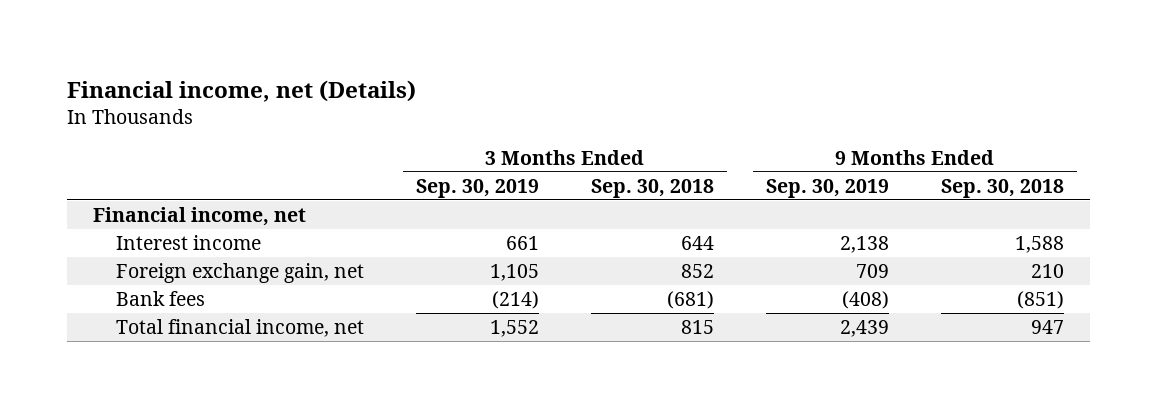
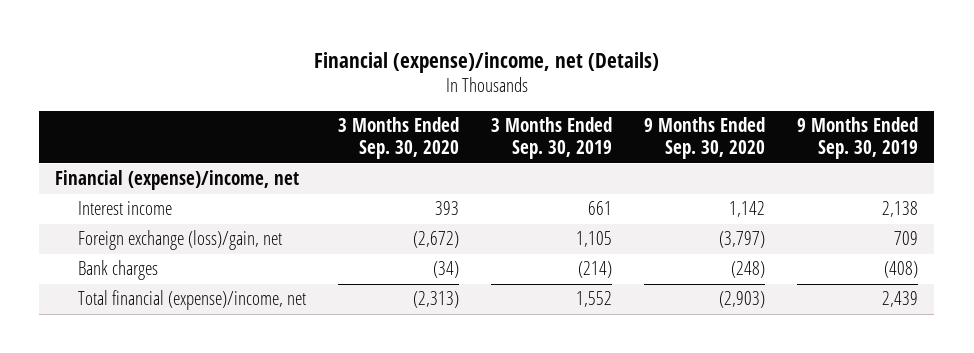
[67,79,417,102] Financial income, net (Details) -> [313,51,659,73] Financial (expense)/income, net (Details)
[590,178,714,198] Sep. 30, 2018 -> none
[941,178,1065,198] Sep. 30, 2018 -> none
none -> [337,116,459,160] 3 Months Ended Sep. 30, 2020
none -> [644,116,766,160] 9 Months Ended Sep. 30, 2020
[93,206,307,226] Financial income, net -> [55,170,300,191] Financial (expense)/income, net
[115,262,364,283] Foreign exchange gain, net -> [77,230,282,251] Foreign exchange (loss)/gain, net
[115,290,205,306] Bank fees -> [77,260,158,281] Bank charges
[115,318,364,337] Total financial income, net -> [77,290,306,311] Total financial (expense)/income, net

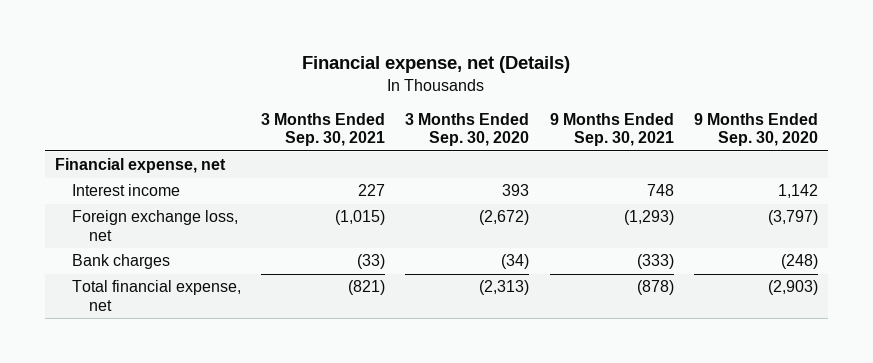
[313,51,659,73] Financial (expense)/income, net (Details) -> [302,56,571,74] Financial expense, net (Details)
[490,116,612,160] 3 Months Ended Sep. 30, 2019 -> none
[797,116,919,160] 9 Months Ended Sep. 30, 2019 -> none
none -> [261,112,386,147] 3 Months Ended Sep. 30, 2021
none -> [549,112,674,147] 9 Months Ended Sep. 30, 2021
[55,170,300,191] Financial (expense)/income, net -> [54,158,226,174] Financial expense, net
[77,230,282,251] Foreign exchange (loss)/gain, net -> [71,210,238,241] Foreign exchange loss, net
[77,290,306,311] Total financial (expense)/income, net -> [71,280,241,311] Total financial expense, net

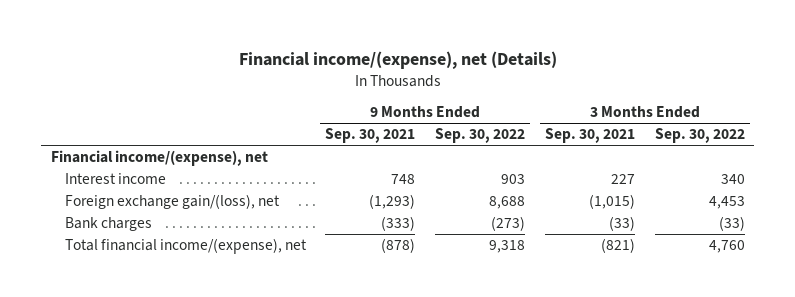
[302,56,571,74] Financial expense, net (Details) -> [238,50,557,69] Financial income/(expense), net (Details)
[405,112,530,147] 3 Months Ended Sep. 30, 2020 -> none
[694,112,819,147] 9 Months Ended Sep. 30, 2020 -> none
none -> [435,128,526,144] Sep. 30, 2022
none -> [654,128,745,144] Sep. 30, 2022
[54,158,226,174] Financial expense, net -> [50,150,268,167] Financial income/(expense), net
[71,210,238,241] Foreign exchange loss, net -> [64,194,280,210] Foreign exchange gain/(loss), net
[71,280,241,311] Total financial expense, net -> [64,238,307,255] Total financial income/(expense), net

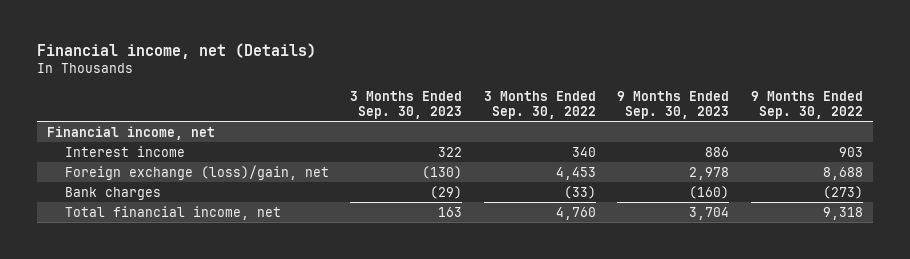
[238,50,557,69] Financial income/(expense), net (Details) -> [36,43,316,60] Financial income, net (Details)
[325,128,416,144] Sep. 30, 2021 -> none
[544,128,635,144] Sep. 30, 2021 -> none
none -> [350,90,463,120] 3 Months Ended Sep. 30, 2023
none -> [617,90,730,120] 9 Months Ended Sep. 30, 2023
[50,150,268,167] Financial income/(expense), net -> [47,125,216,140] Financial income, net
[64,194,280,210] Foreign exchange gain/(loss), net -> [64,164,329,180] Foreign exchange (loss)/gain, net
[64,238,307,255] Total financial income/(expense), net -> [64,205,281,220] Total financial income, net

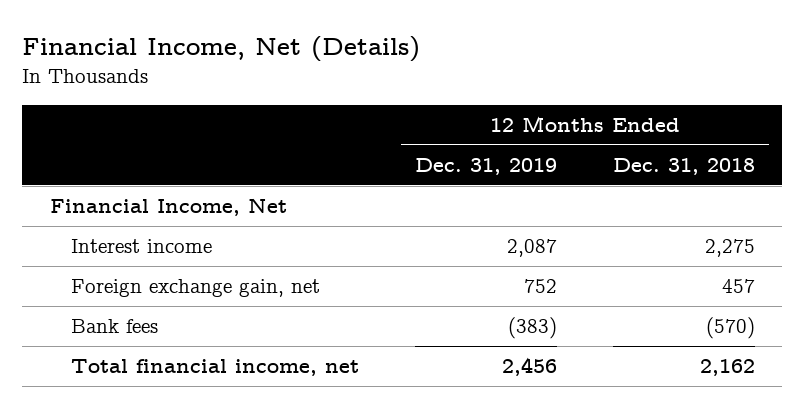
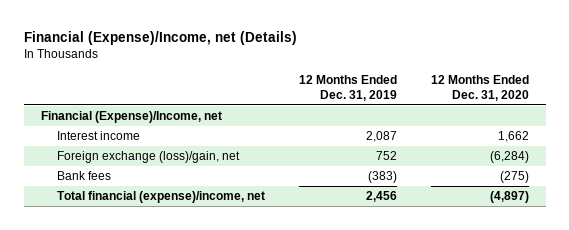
[22,35,421,62] Financial Income, Net (Details) -> [23,31,297,46] Financial (Expense)/Income, net (Details)
[612,157,755,175] Dec. 31, 2018 -> none
none -> [430,75,529,102] 12 Months Ended Dec. 31, 2020
[50,198,288,217] Financial Income, Net -> [40,111,222,124] Financial (Expense)/Income, net
[71,279,321,298] Foreign exchange gain, net -> [56,151,240,164] Foreign exchange (loss)/gain, net
[71,359,360,377] Total financial income, net -> [56,191,265,204] Total financial (expense)/income, net

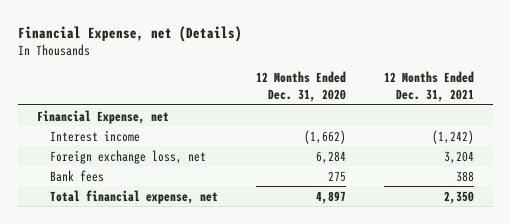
[23,31,297,46] Financial (Expense)/Income, net (Details) -> [17,25,242,42] Financial Expense, net (Details)
[298,75,397,102] 12 Months Ended Dec. 31, 2019 -> none
none -> [384,71,475,102] 12 Months Ended Dec. 31, 2021
[40,111,222,124] Financial (Expense)/Income, net -> [36,109,169,124] Financial Expense, net
[497,131,529,143] 1,662 -> [303,129,346,144] (1,662)
[56,151,240,164] Foreign exchange (loss)/gain, net -> [49,149,206,164] Foreign exchange loss, net
[489,151,529,164] (6,284) -> [315,150,346,164] 6,284
[499,171,529,184] (275) -> [327,170,346,182] 275
[56,191,265,204] Total financial (expense)/income, net -> [49,189,218,204] Total financial expense, net
[489,191,529,204] (4,897) -> [315,190,346,204] 4,897

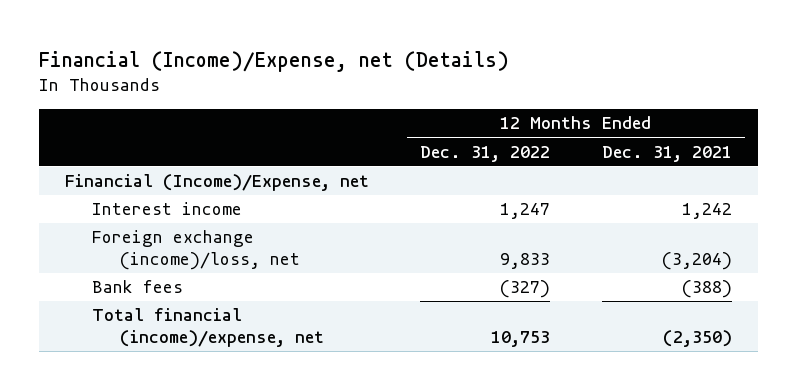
[17,25,242,42] Financial Expense, net (Details) -> [38,50,509,72] Financial (Income)/Expense, net (Details)
[255,71,346,102] 12 Months Ended Dec. 31, 2020 -> none
none -> [420,145,551,162] Dec. 31, 2022
[36,109,169,124] Financial Expense, net -> [64,174,369,192] Financial (Income)/Expense, net
[432,129,475,144] (1,242) -> [681,203,732,220] 1,242
[49,149,206,164] Foreign exchange loss, net -> [92,230,300,271] Foreign exchange (income)/loss, net
[444,150,475,164] 3,204 -> [661,252,732,271] (3,204)
[456,170,475,182] 388 -> [681,280,732,299] (388)
[49,189,218,204] Total financial expense, net -> [92,308,324,348] Total financial (income)/expense, net
[444,190,475,204] 2,350 -> [662,330,732,348] (2,350)

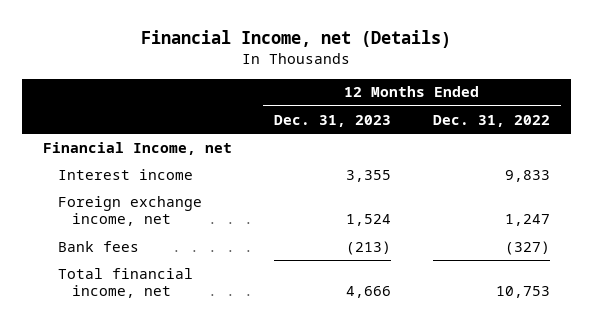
[38,50,509,72] Financial (Income)/Expense, net (Details) -> [141,30,452,49] Financial Income, net (Details)
[601,145,732,162] Dec. 31, 2021 -> none
none -> [273,114,391,127] Dec. 31, 2023
[64,174,369,192] Financial (Income)/Expense, net -> [42,141,232,155] Financial Income, net
[500,203,551,220] 1,247 -> [505,169,551,182] 9,833
[92,230,300,271] Foreign exchange (income)/loss, net -> [57,195,202,227] Foreign exchange income, net
[500,253,551,270] 9,833 -> [505,214,551,227] 1,247
[92,308,324,348] Total financial (income)/expense, net -> [57,267,193,299] Total financial income, net

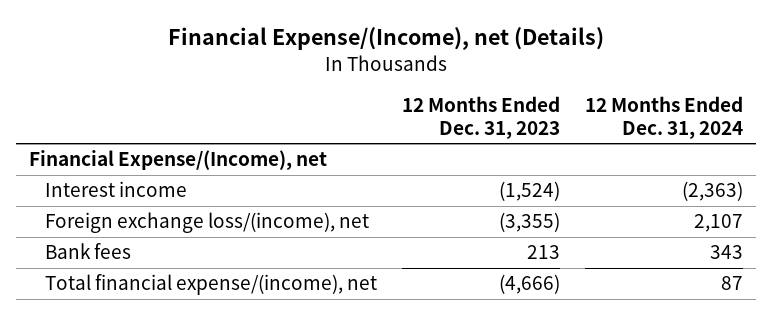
[141,30,452,49] Financial Income, net (Details) -> [167,27,604,51] Financial Expense/(Income), net (Details)
[433,114,551,127] Dec. 31, 2022 -> none
none -> [585,96,744,139] 12 Months Ended Dec. 31, 2024
[42,141,232,155] Financial Income, net -> [28,150,327,171] Financial Expense/(Income), net
[345,169,391,182] 3,355 -> [499,181,561,202] (1,524)
[57,195,202,227] Foreign exchange income, net -> [45,212,370,234] Foreign exchange loss/(income), net
[345,214,391,227] 1,524 -> [499,212,561,233] (3,355)
[345,240,391,255] (213) -> [527,245,561,260] 213
[57,267,193,299] Total financial income, net -> [45,274,378,296] Total financial expense/(income), net
[345,286,391,299] 4,666 -> [499,274,561,295] (4,666)

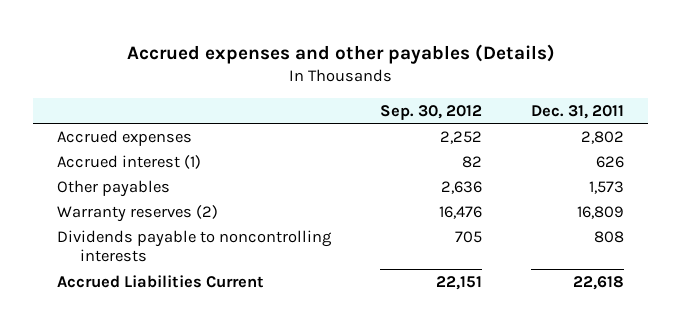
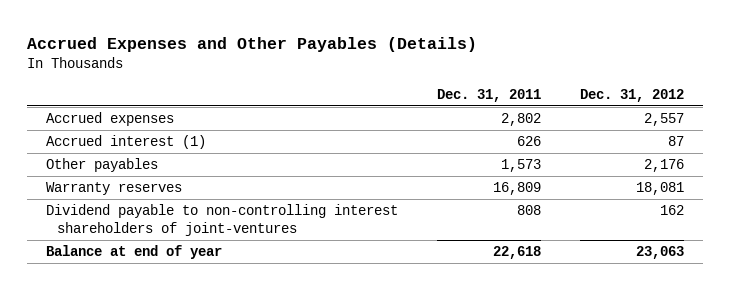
[126,43,555,64] Accrued expenses and other payables (Details) -> [27,37,478,53] Accrued Expenses and Other Payables (Details)
[380,104,483,120] Sep. 30, 2012 -> none
none -> [579,88,684,102] Dec. 31, 2012
[57,204,219,222] Warranty reserves (2) -> [46,182,183,196] Warranty reserves
[57,229,333,263] Dividends payable to noncontrolling interests -> [46,204,399,237] Dividend payable to non-controlling interest shareholders of joint-ventures
[57,274,265,288] Accrued Liabilities Current -> [46,245,223,260] Balance at end of year

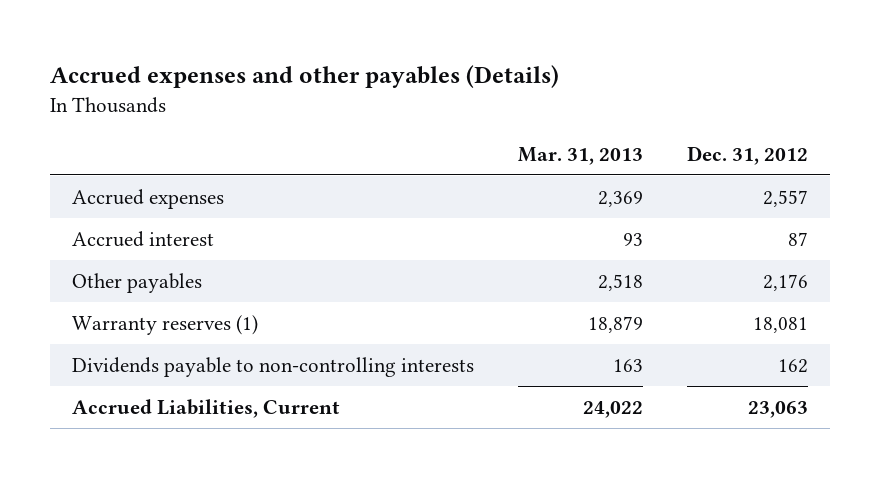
[27,37,478,53] Accrued Expenses and Other Payables (Details) -> [50,65,560,89] Accrued expenses and other payables (Details)
[437,88,542,102] Dec. 31, 2011 -> none
none -> [518,146,644,165] Mar. 31, 2013
[46,135,207,150] Accrued interest (1) -> [72,230,215,247] Accrued interest
[46,182,183,196] Warranty reserves -> [72,314,259,335] Warranty reserves (1)
[46,204,399,237] Dividend payable to non-controlling interest shareholders of joint-ventures -> [72,356,475,377] Dividends payable to non-controlling interests
[46,245,223,260] Balance at end of year -> [72,398,341,418] Accrued Liabilities, Current

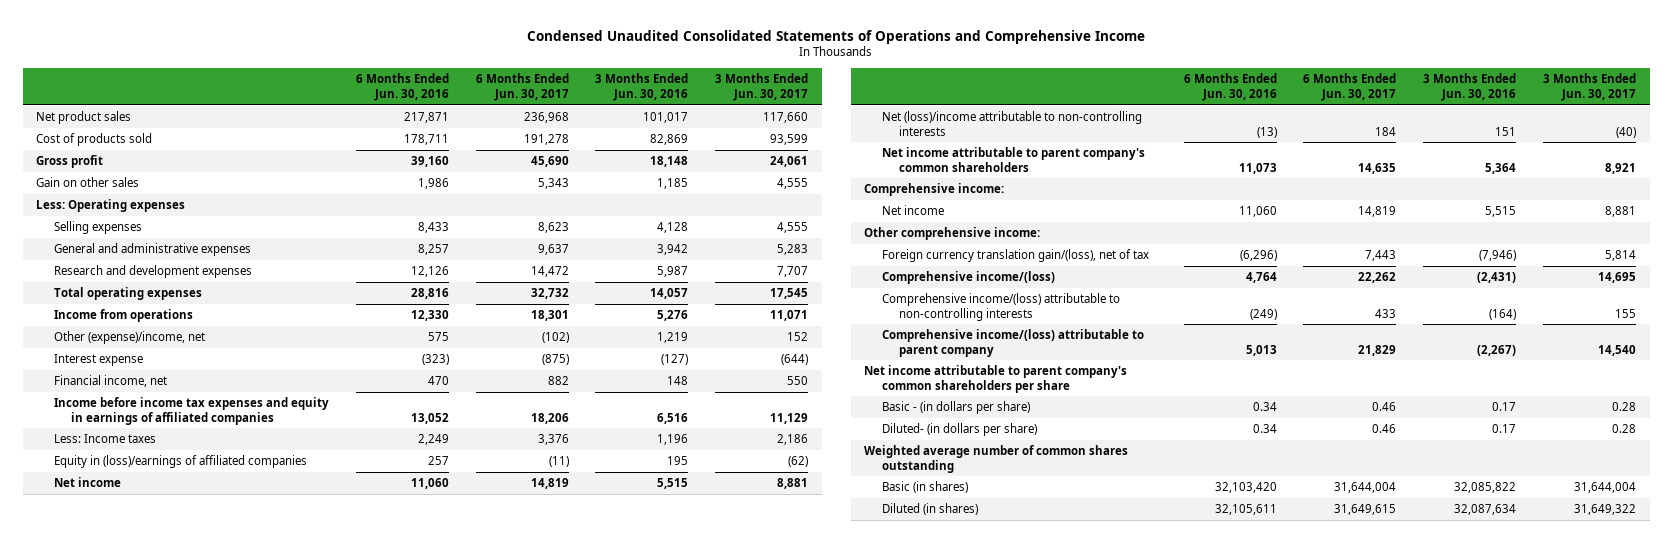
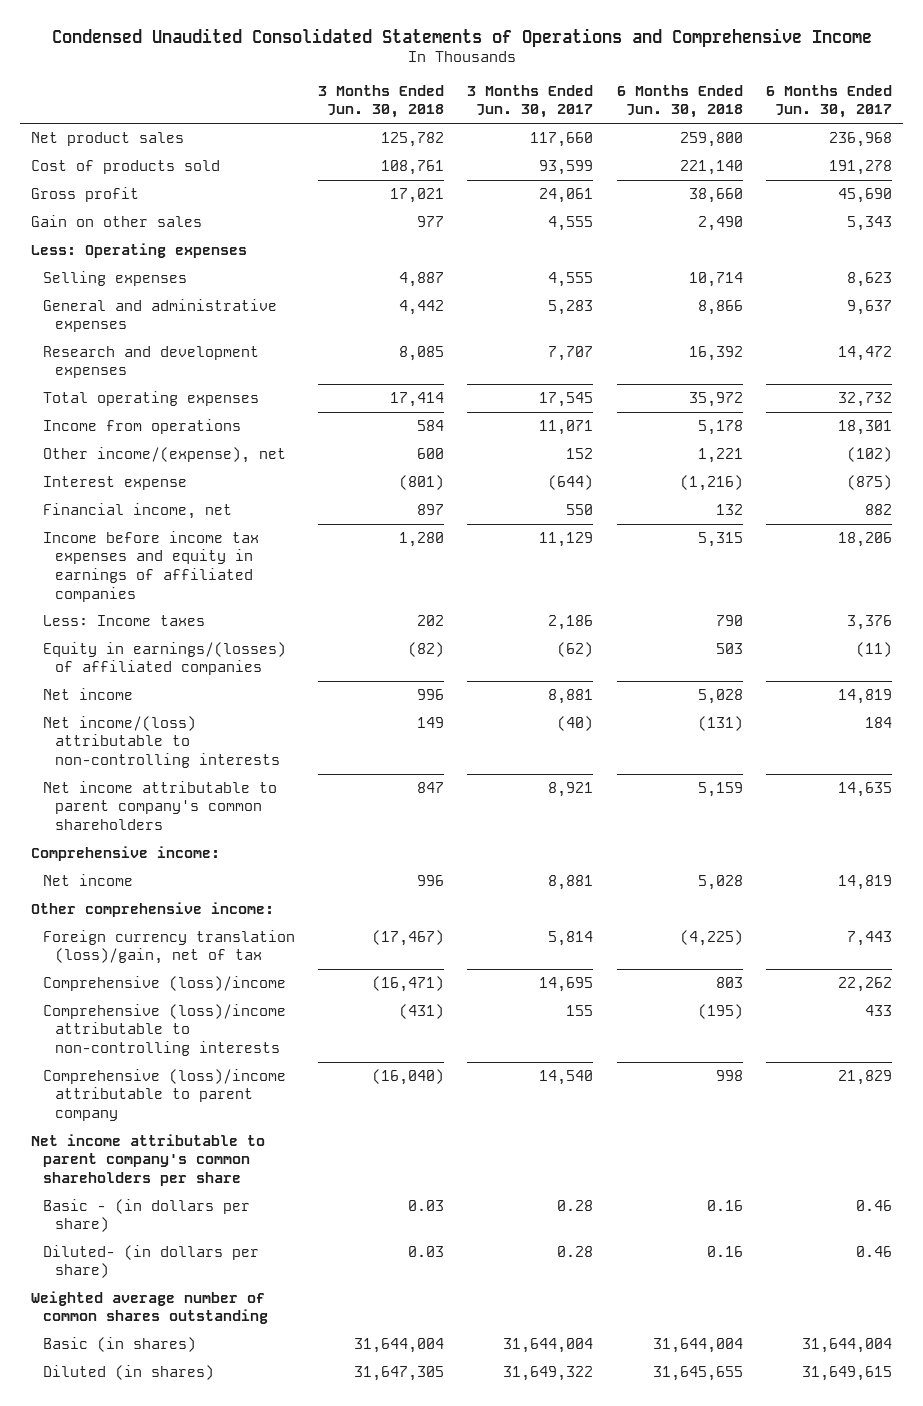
[355,73,449,101] 6 Months Ended Jun. 30, 2016 -> none
[595,73,689,101] 3 Months Ended Jun. 30, 2016 -> none
none -> [318,84,445,119] 3 Months Ended Jun. 30, 2018
none -> [616,84,743,119] 6 Months Ended Jun. 30, 2018
[53,331,205,345] Other (expense)/income, net -> [43,446,287,463] Other income/(expense), net
[53,455,307,469] Equity in (loss)/earnings of affiliated companies -> [43,641,287,676] Equity in earnings/(losses) of affiliated companies
[881,111,1142,136] Net (loss)/income attributable to non-controlling interests -> [43,715,280,769] Net income/(loss) attributable to non-controlling interests
[881,249,1149,263] Foreign currency translation gain/(loss), net of tax -> [43,929,296,965] Foreign currency translation (loss)/gain, net of tax
[881,271,1055,285] Comprehensive income/(loss) -> [43,975,287,991] Comprehensive (loss)/income
[881,293,1120,321] Comprehensive income/(loss) attributable to non-controlling interests -> [43,1003,287,1057] Comprehensive (loss)/income attributable to non-controlling interests
[881,329,1144,357] Comprehensive income/(loss) attributable to parent company -> [43,1068,287,1122] Comprehensive (loss)/income attributable to parent company

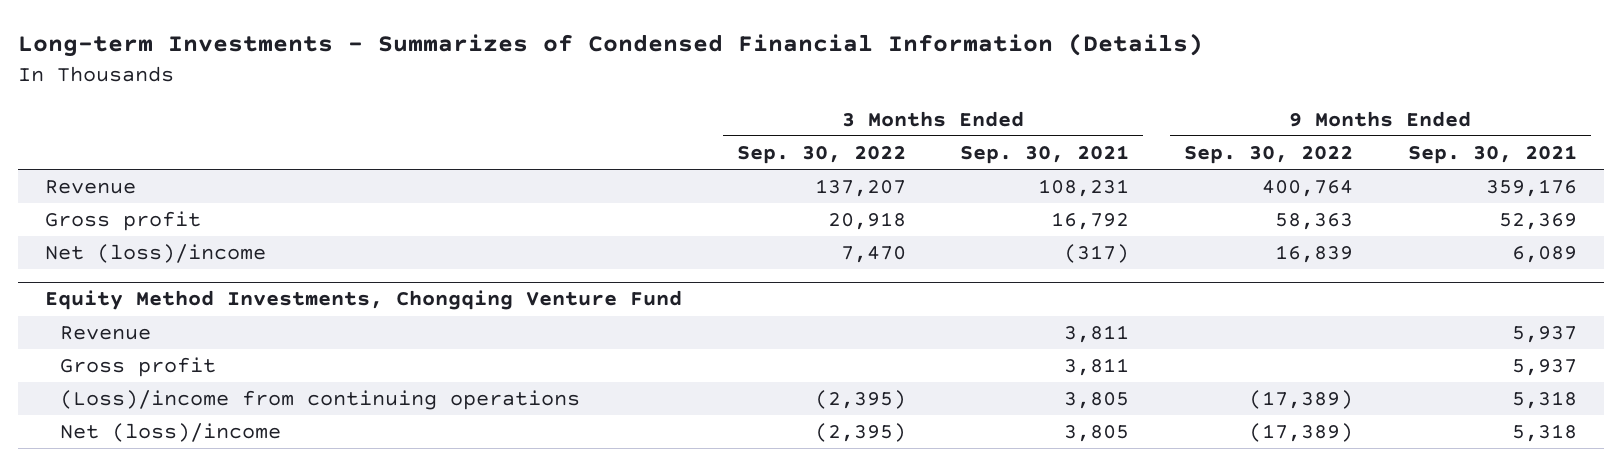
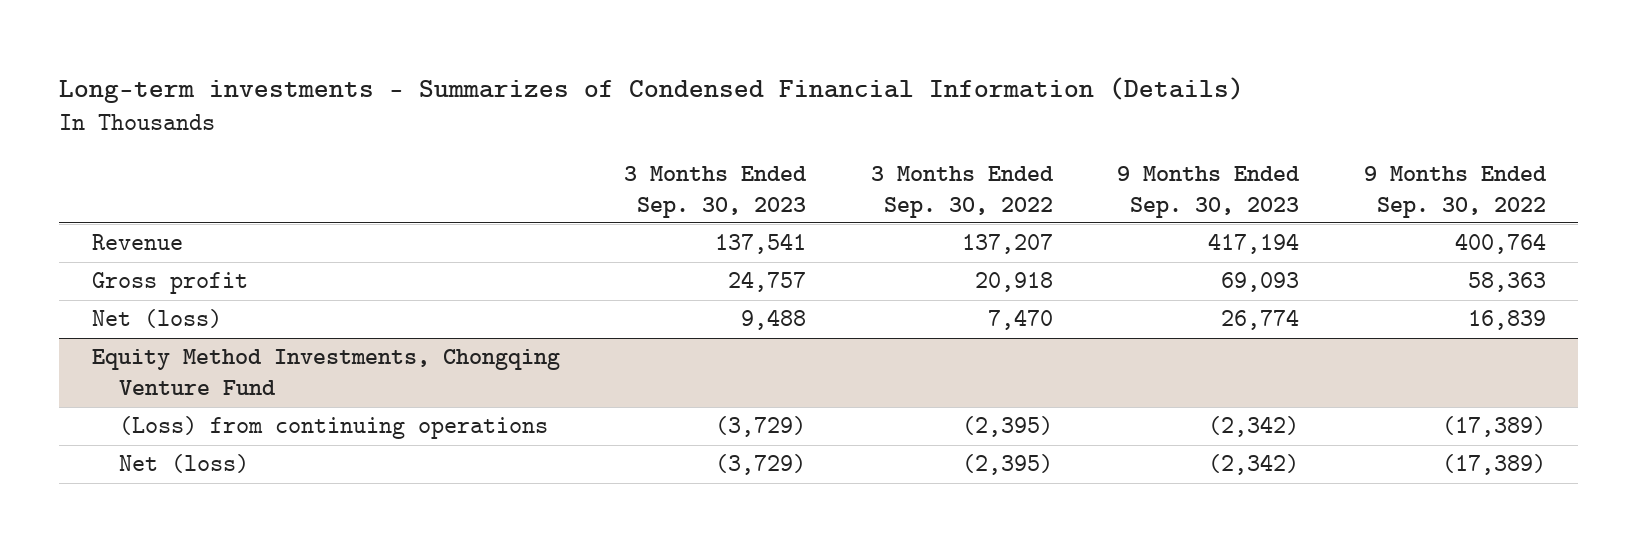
[17,33,1203,58] Long-term Investments - Summarizes of Condensed Financial Information (Details) -> [59,77,1245,104] Long-term investments - Summarizes of Condensed Financial Information (Details)
[960,145,1130,165] Sep. 30, 2021 -> none
[1407,145,1577,165] Sep. 30, 2021 -> none
none -> [624,165,808,218] 3 Months Ended Sep. 30, 2023
none -> [1117,165,1301,218] 9 Months Ended Sep. 30, 2023
[44,244,266,264] Net (loss)/income -> [91,309,222,329] Net (loss)
[60,326,152,341] Revenue -> none
[60,357,217,378] Gross profit -> none
[60,390,581,411] (Loss)/income from continuing operations -> [118,416,548,440] (Loss) from continuing operations
[60,423,282,443] Net (loss)/income -> [118,454,249,474] Net (loss)

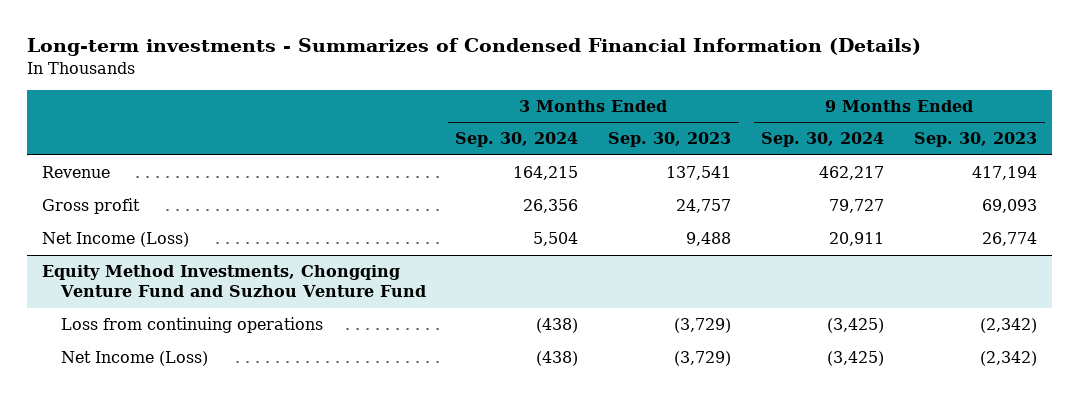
[870,165,1054,218] 3 Months Ended Sep. 30, 2022 -> none
[1364,165,1548,218] 9 Months Ended Sep. 30, 2022 -> none
none -> [455,132,579,148] Sep. 30, 2024
none -> [761,132,885,148] Sep. 30, 2024
[91,309,222,329] Net (loss) -> [42,232,190,248] Net Income (Loss)
[91,349,560,396] Equity Method Investments, Chongqing Venture Fund -> [42,265,426,298] Equity Method Investments, Chongqing Venture Fund and Suzhou Venture Fund
[118,416,548,440] (Loss) from continuing operations -> [60,317,323,334] Loss from continuing operations
[118,454,249,474] Net (loss) -> [60,351,208,367] Net Income (Loss)

